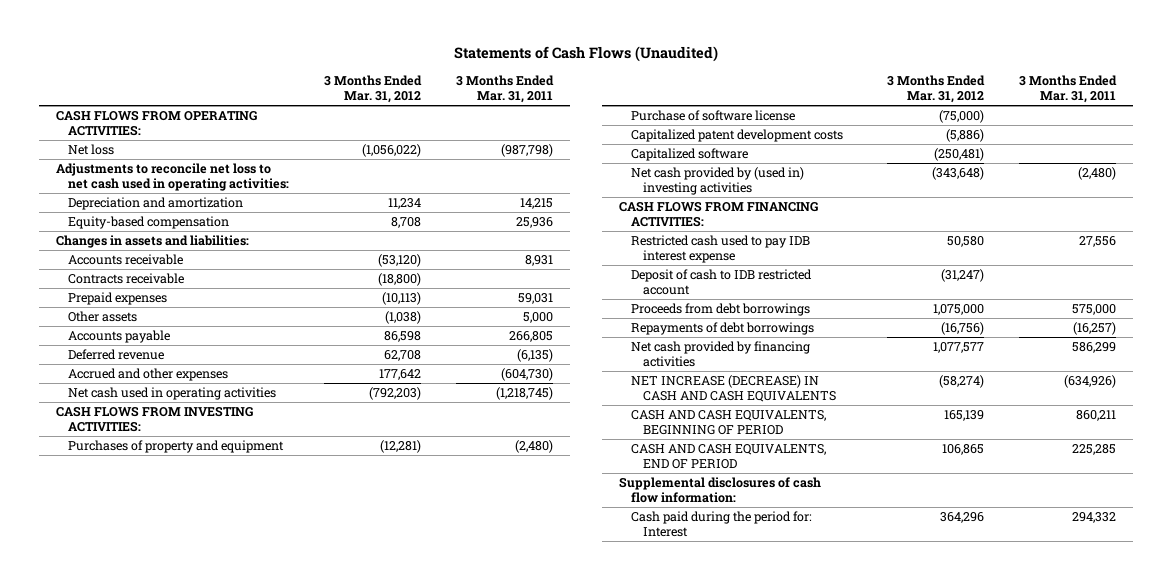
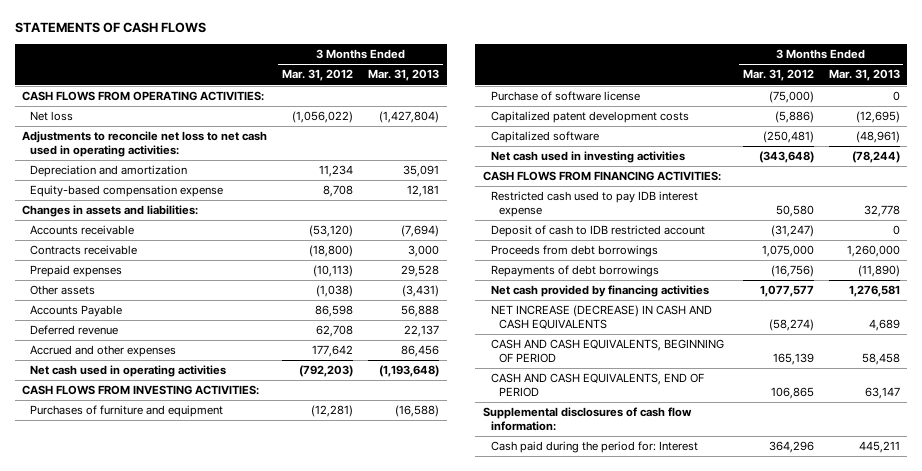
[453,46,718,63] Statements of Cash Flows (Unaudited) -> [14,22,206,34] STATEMENTS OF CASH FLOWS
[455,75,554,104] 3 Months Ended Mar. 31, 2011 -> none
none -> [368,69,440,82] Mar. 31, 2013
[67,216,229,230] Equity-based compensation -> [30,185,224,198] Equity-based compensation expense
[67,330,170,344] Accounts payable -> [30,305,123,318] Accounts Payable
[67,440,284,454] Purchases of property and equipment -> [30,405,224,418] Purchases of furniture and equipment
[630,167,804,196] Net cash provided by (used in) investing activities -> [490,151,685,164] Net cash used in investing activities

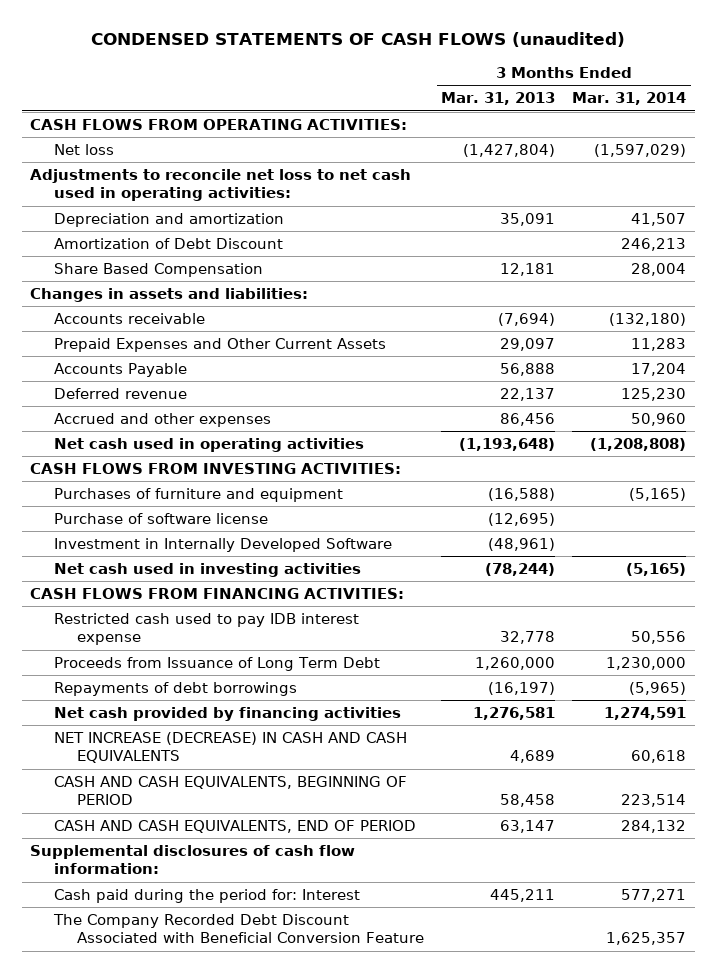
[14,22,206,34] STATEMENTS OF CASH FLOWS -> [91,32,626,48] CONDENSED STATEMENTS OF CASH FLOWS (unaudited)
[282,69,354,82] Mar. 31, 2012 -> none
none -> [572,92,687,106] Mar. 31, 2014
none -> [53,238,283,250] Amortization of Debt Discount
[30,185,224,198] Equity-based compensation expense -> [53,263,263,278] Share Based Compensation
[30,245,138,256] Contracts receivable -> none
[30,285,96,296] Other assets -> none
[30,265,123,278] Prepaid expenses -> [53,338,386,353] Prepaid Expenses and Other Current Assets
[401,265,440,278] 29,528 -> [500,338,556,352] 29,097
[490,111,689,124] Capitalized patent development costs -> none
[892,91,900,102] 0 -> [488,513,556,527] (12,695)
[490,131,599,144] Capitalized software -> [53,538,392,553] Investment in Internally Developed Software
[490,225,705,238] Deposit of cash to IDB restricted account -> none
[490,245,658,258] Proceeds from debt borrowings -> [53,657,380,672] Proceeds from Issuance of Long Term Debt
[857,265,900,278] (11,890) -> [488,682,556,696] (16,197)
none -> [52,914,425,944] The Company Recorded Debt Discount Associated with Beneficial Conversion Feature

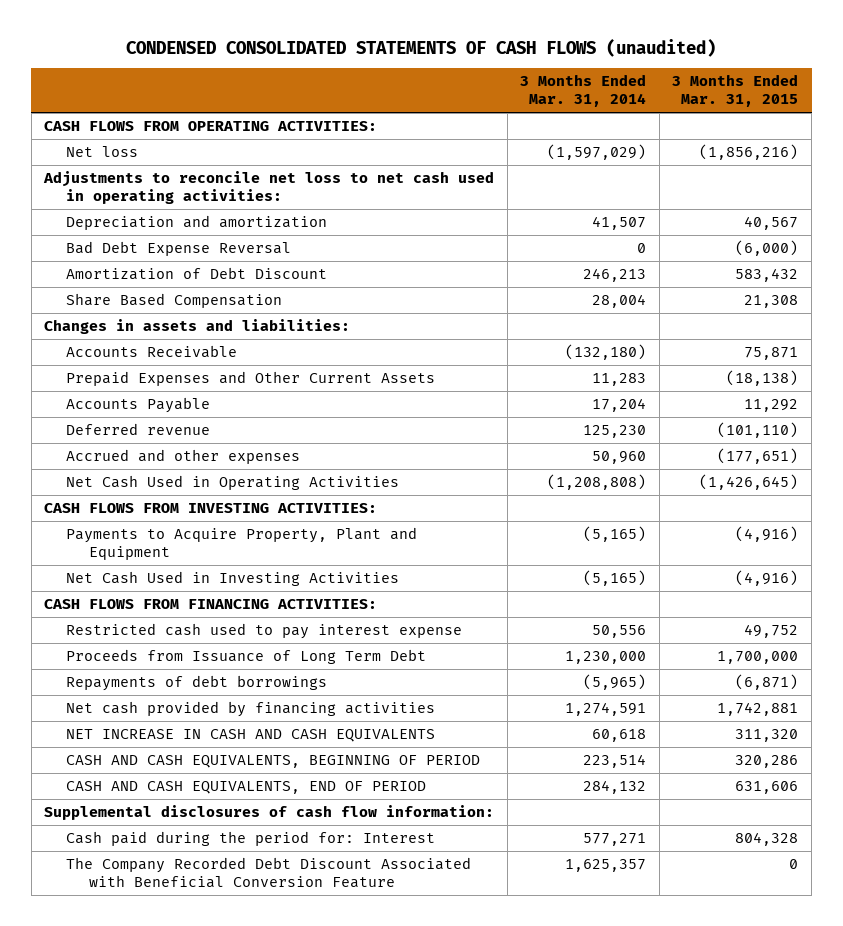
[91,32,626,48] CONDENSED STATEMENTS OF CASH FLOWS (unaudited) -> [126,38,717,57] CONDENSED CONSOLIDATED STATEMENTS OF CASH FLOWS (unaudited)
[441,92,556,106] Mar. 31, 2013 -> none
none -> [672,74,799,108] 3 Months Ended Mar. 31, 2015
none -> [66,241,292,257] Bad Debt Expense Reversal
[53,313,205,325] Accounts receivable -> [66,345,238,359] Accounts Receivable
[53,438,364,453] Net cash used in operating activities -> [66,475,400,491] Net Cash Used in Operating Activities
[53,513,268,525] Purchase of software license -> none
[53,538,392,553] Investment in Internally Developed Software -> none
[53,488,343,503] Purchases of furniture and equipment -> [66,527,418,561] Payments to Acquire Property, Plant and Equipment
[53,563,361,578] Net cash used in investing activities -> [66,571,400,587] Net Cash Used in Investing Activities
[53,613,359,646] Restricted cash used to pay IDB interest expense -> [66,623,463,640] Restricted cash used to pay interest expense
[53,732,407,764] NET INCREASE (DECREASE) IN CASH AND CASH EQUIVALENTS -> [66,729,436,743] NET INCREASE IN CASH AND CASH EQUIVALENTS

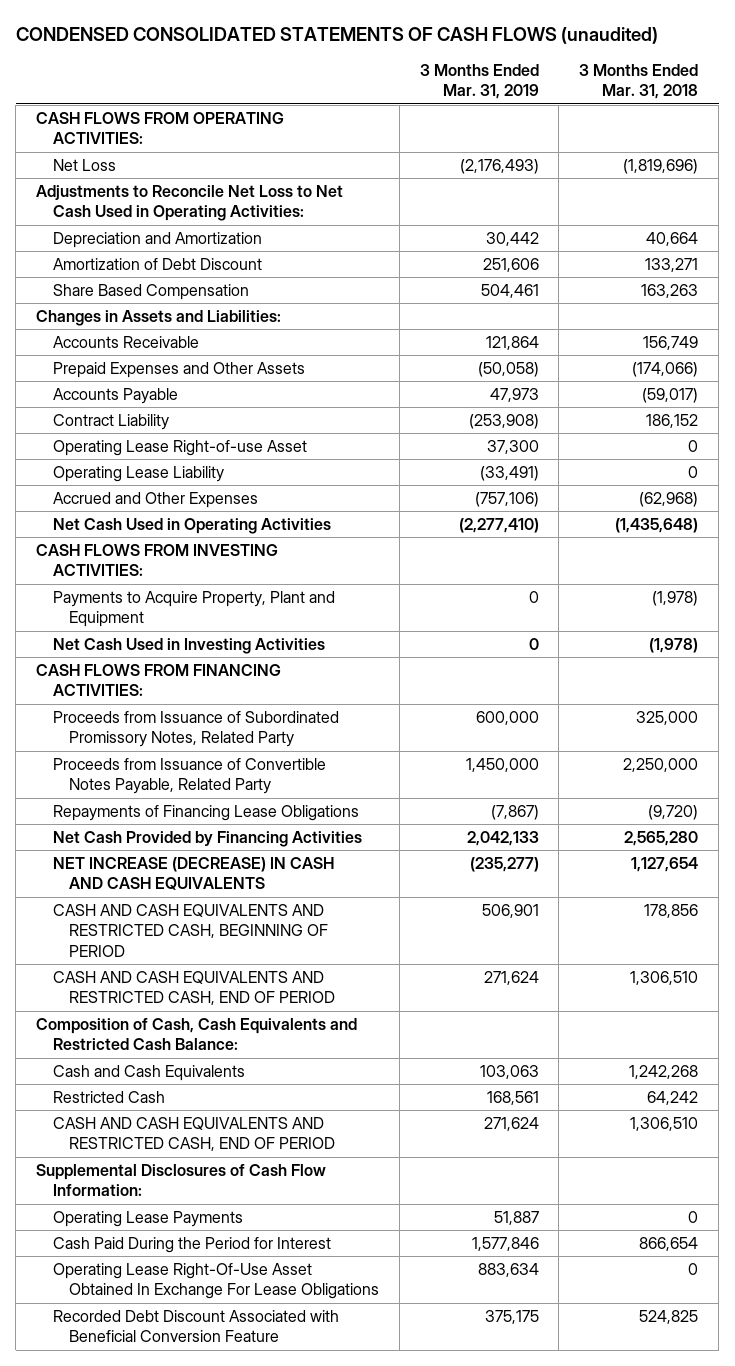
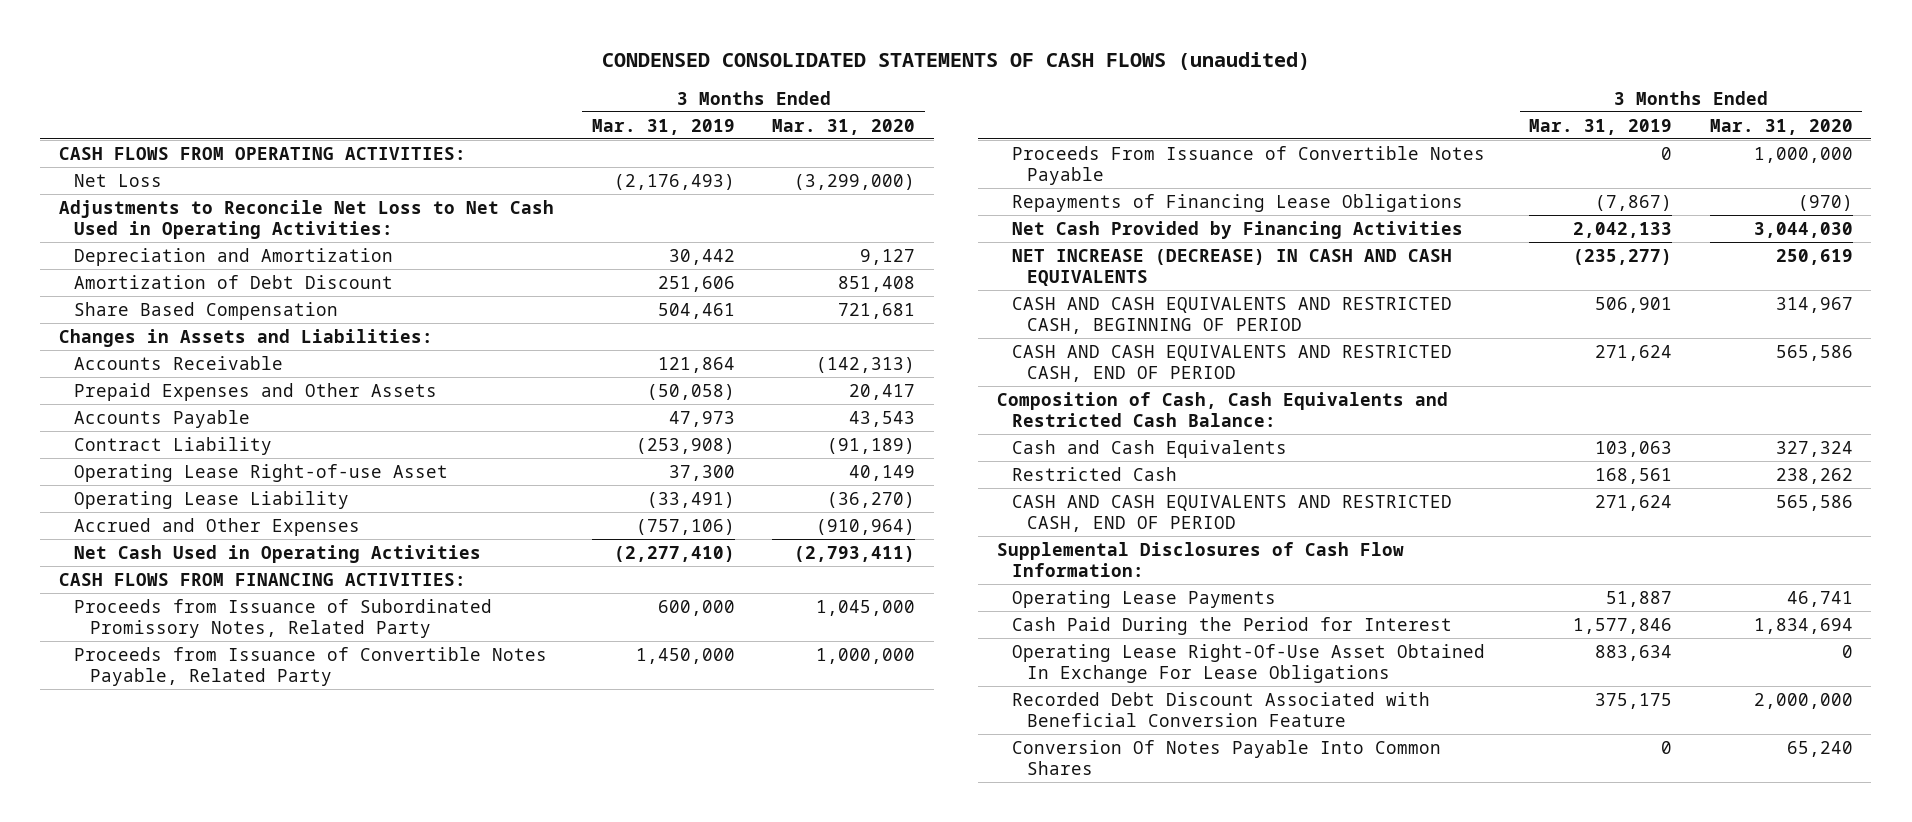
[579,63,699,100] 3 Months Ended Mar. 31, 2018 -> none
none -> [772,118,916,135] Mar. 31, 2020
[36,543,279,577] CASH FLOWS FROM INVESTING ACTIVITIES: -> none
[52,590,335,628] Payments to Acquire Property, Plant and Equipment -> none
[52,637,325,654] Net Cash Used in Investing Activities -> none
none -> [1011,145,1485,186] Proceeds From Issuance of Convertible Notes Payable
none -> [1011,739,1441,776] Conversion Of Notes Payable Into Common Shares

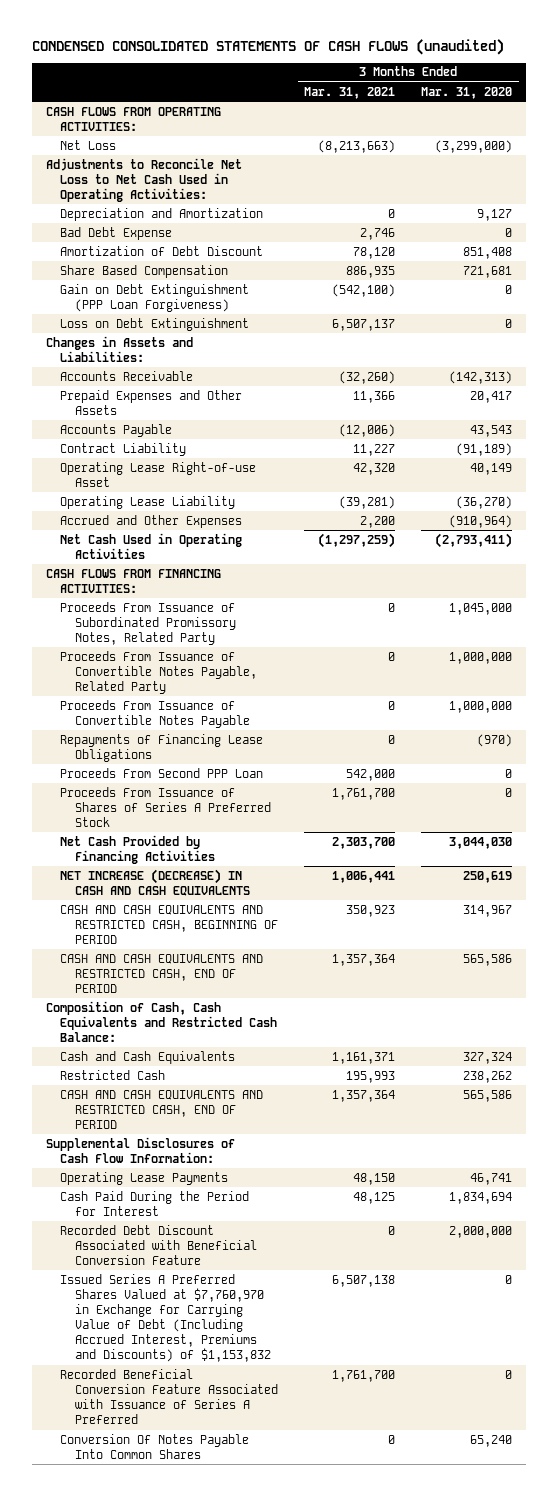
[591,118,735,135] Mar. 31, 2019 -> none
none -> [304,86,396,99] Mar. 31, 2021
none -> [60,226,173,240] Bad Debt Expense
none -> [60,283,250,312] Gain on Debt Extinguishment (PPP Loan Forgiveness)
none -> [60,317,250,331] Loss on Debt Extinguishment
[74,598,493,639] Proceeds from Issuance of Subordinated Promissory Notes, Related Party -> [60,601,236,645] Proceeds From Issuance of Subordinated Promissory Notes, Related Party
[74,646,548,687] Proceeds from Issuance of Convertible Notes Payable, Related Party -> [60,650,257,694] Proceeds From Issuance of Convertible Notes Payable, Related Party
none -> [60,767,264,778] Proceeds From Second PPP Loan
none -> [60,786,271,827] Proceeds From Issuance of Shares of Series A Preferred Stock
[1011,643,1485,684] Operating Lease Right-Of-Use Asset Obtained In Exchange For Lease Obligations -> none
none -> [60,1273,271,1363] Issued Series A Preferred Shares Valued at $7,760,970 in Exchange for Carrying Value of Debt (Including Accrued Interest, Premiums and Discounts) of $1,153,832
none -> [60,1368,278,1425] Recorded Beneficial Conversion Feature Associated with Issuance of Series A Preferred

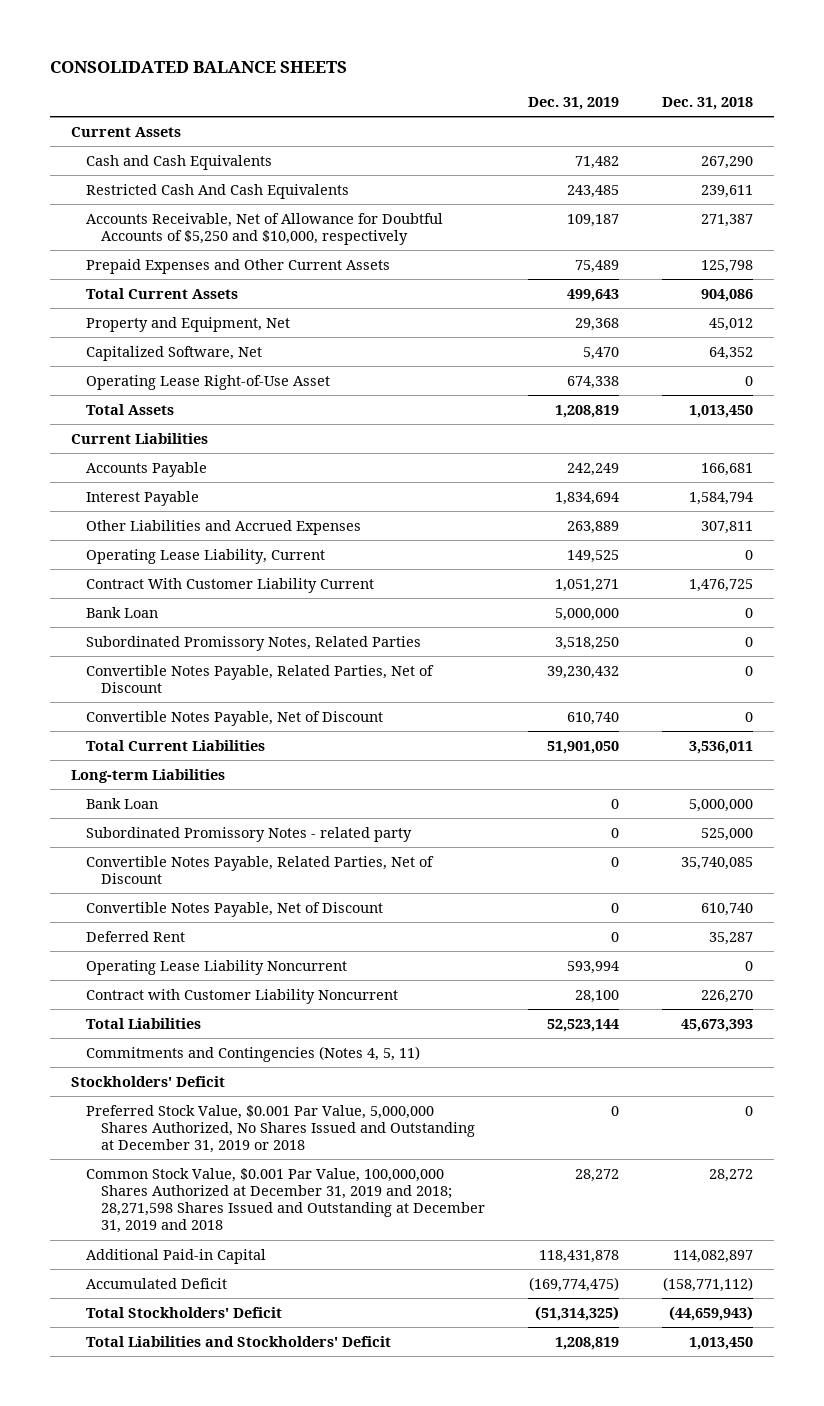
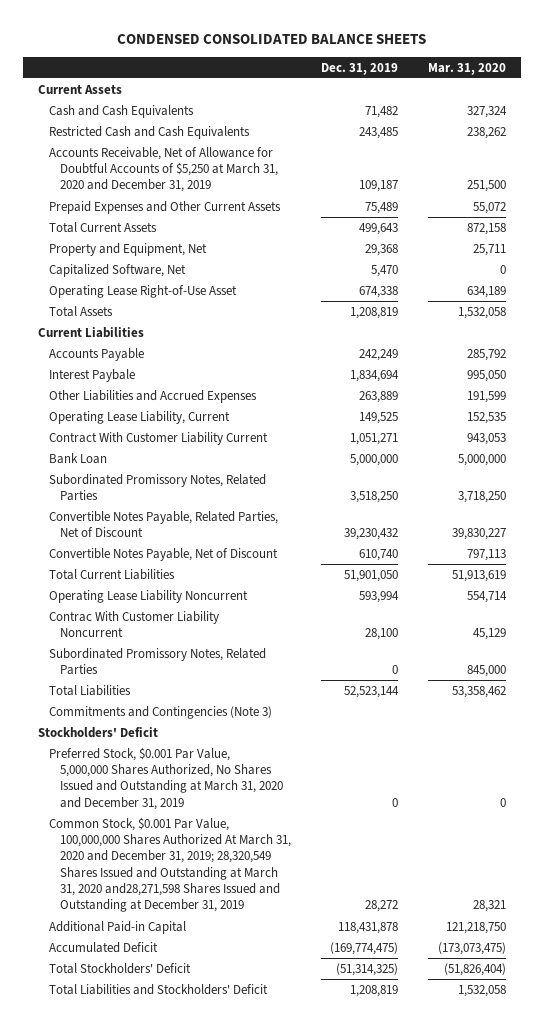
[49,60,347,73] CONSOLIDATED BALANCE SHEETS -> [117,33,427,44] CONDENSED CONSOLIDATED BALANCE SHEETS
[662,96,754,110] Dec. 31, 2018 -> none
none -> [428,62,507,75] Mar. 31, 2020
[86,183,350,199] Restricted Cash And Cash Equivalents -> [49,125,251,139] Restricted Cash and Cash Equivalents
[86,212,444,245] Accounts Receivable, Net of Allowance for Doubtful Accounts of $5,250 and $10,000, respectively -> [49,146,278,193] Accounts Receivable, Net of Allowance for Doubtful Accounts of $5,250 at March 31, 2020 and December 31, 2019
[86,490,200,506] Interest Payable -> [49,368,136,382] Interest Paybale
[71,768,226,783] Long-term Liabilities -> none
[86,797,159,809] Bank Loan -> none
[86,826,413,842] Subordinated Promissory Notes - related party -> none
[86,855,435,884] Convertible Notes Payable, Related Parties, Net of Discount -> none
[86,901,384,917] Convertible Notes Payable, Net of Discount -> none
[86,930,186,942] Deferred Rent -> none
[86,988,399,1004] Contract with Customer Liability Noncurrent -> [49,610,220,638] Contrac With Customer Liability Noncurrent
none -> [49,647,267,676] Subordinated Promissory Notes, Related Parties
[86,1045,421,1062] Commitments and Contingencies (Notes 4, 5, 11) -> [49,705,273,719] Commitments and Contingencies (Note 3)
[86,1104,476,1154] Preferred Stock Value, $0.001 Par Value, 5,000,000 Shares Authorized, No Shares Issued and Outstanding at December 31, 2019 or 2018 -> [49,746,283,810] Preferred Stock, $0.001 Par Value, 5,000,000 Shares Authorized, No Shares Issued and Outstanding at March 31, 2020 and December 31, 2019
[86,1167,486,1234] Common Stock Value, $0.001 Par Value, 100,000,000 Shares Authorized at December 31, 2019 and 2018; 28,271,598 Shares Issued and Outstanding at December 31, 2019 and 2018 -> [49,816,291,913] Common Stock, $0.001 Par Value, 100,000,000 Shares Authorized At March 31, 2020 and December 31, 2019; 28,320,549 Shares Issued and Outstanding at March 31, 2020 and28,271,598 Shares Issued and Outstanding at December 31, 2019

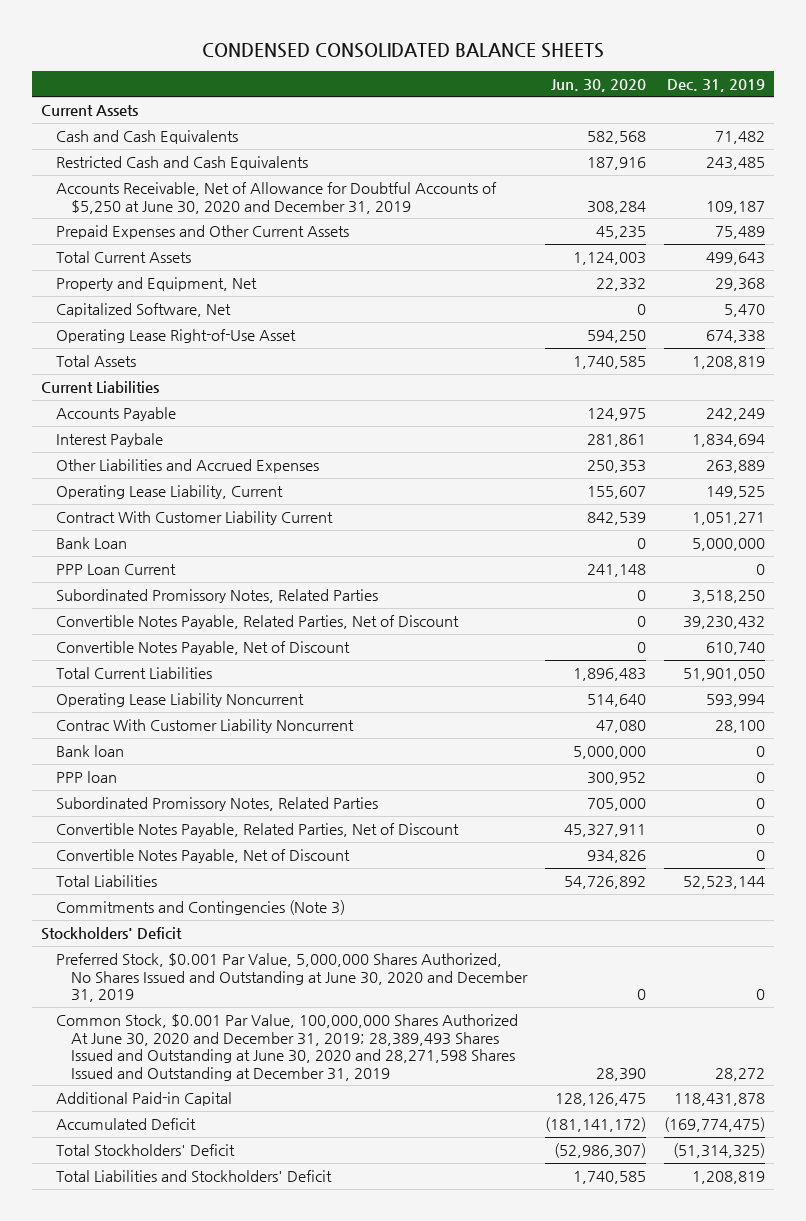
[428,62,507,75] Mar. 31, 2020 -> none
none -> [550,78,646,92] Jun. 30, 2020
[49,146,278,193] Accounts Receivable, Net of Allowance for Doubtful Accounts of $5,250 at March 31, 2020 and December 31, 2019 -> [56,182,498,214] Accounts Receivable, Net of Allowance for Doubtful Accounts of $5,250 at June 30, 2020 and December 31, 2019
none -> [56,564,177,576] PPP Loan Current
none -> [56,745,125,758] Bank loan
none -> [56,771,118,784] PPP loan
none -> [56,823,460,838] Convertible Notes Payable, Related Parties, Net of Discount
none -> [56,849,351,864] Convertible Notes Payable, Net of Discount
[49,746,283,810] Preferred Stock, $0.001 Par Value, 5,000,000 Shares Authorized, No Shares Issued and Outstanding at March 31, 2020 and December 31, 2019 -> [56,953,529,1003] Preferred Stock, $0.001 Par Value, 5,000,000 Shares Authorized, No Shares Issued and Outstanding at June 30, 2020 and December 31, 2019
[49,816,291,913] Common Stock, $0.001 Par Value, 100,000,000 Shares Authorized At March 31, 2020 and December 31, 2019; 28,320,549 Shares Issued and Outstanding at March 31, 2020 and28,271,598 Shares Issued and Outstanding at December 31, 2019 -> [56,1014,519,1081] Common Stock, $0.001 Par Value, 100,000,000 Shares Authorized At June 30, 2020 and December 31, 2019; 28,389,493 Shares Issued and Outstanding at June 30, 2020 and 28,271,598 Shares Issued and Outstanding at December 31, 2019

